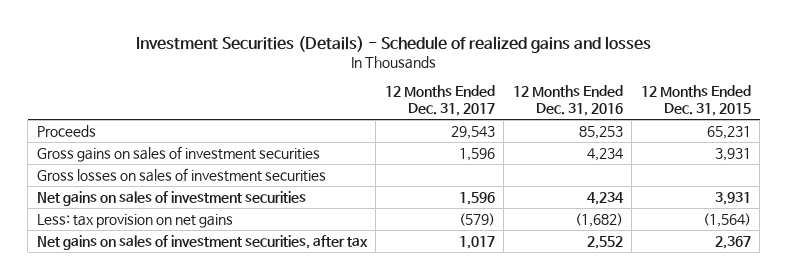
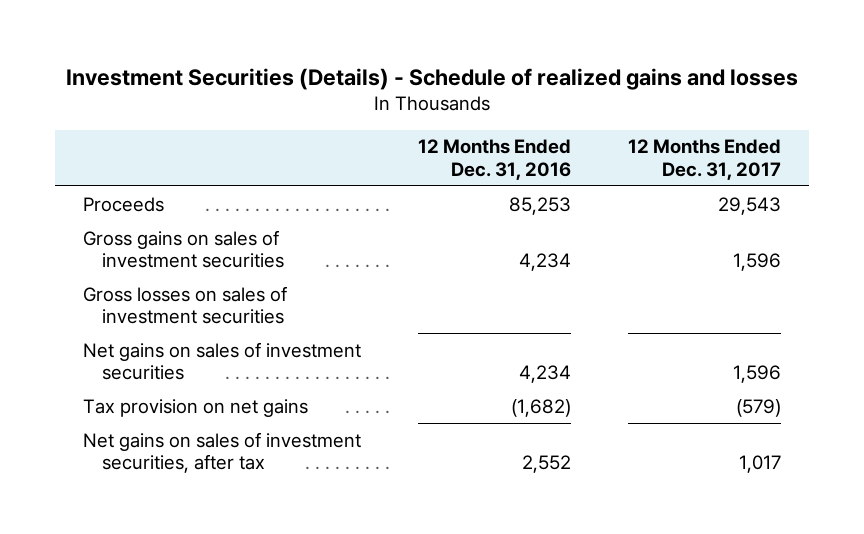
[640,85,751,116] 12 Months Ended Dec. 31, 2015 -> none
[36,213,233,228] Less: tax provision on net gains -> [83,398,309,417] Tax provision on net gains

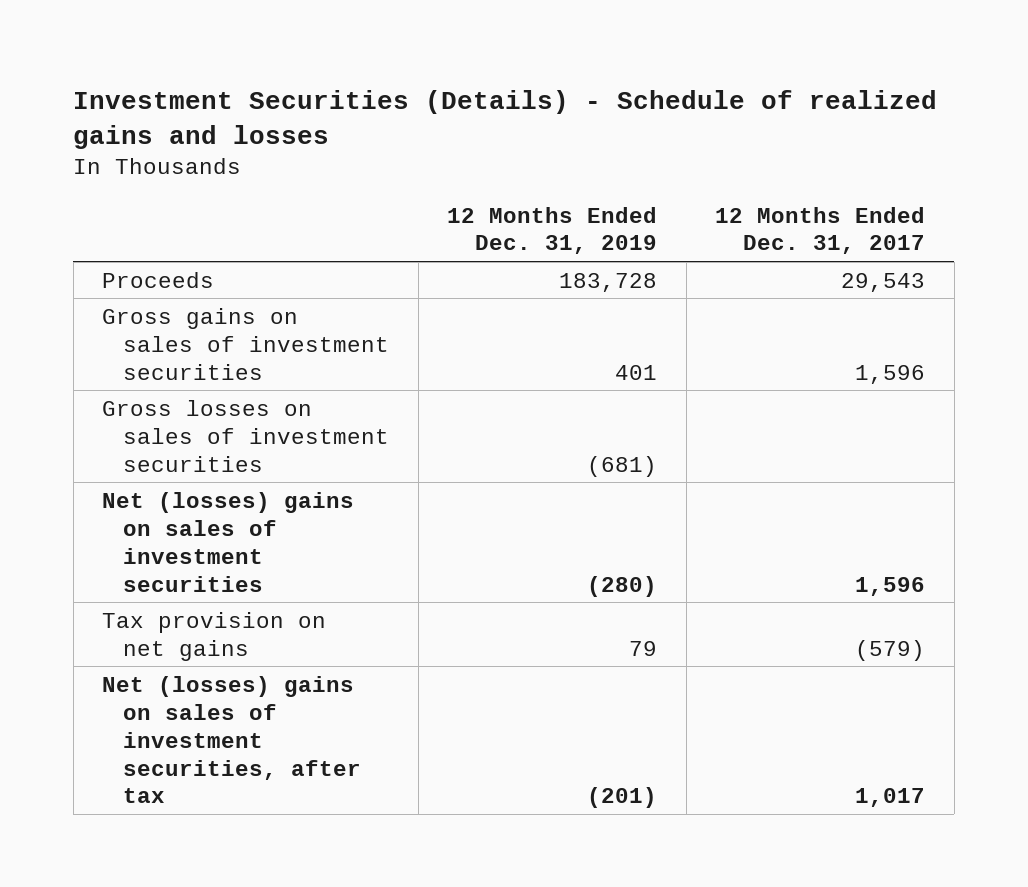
[417,139,571,180] 12 Months Ended Dec. 31, 2016 -> none
none -> [447,206,658,255] 12 Months Ended Dec. 31, 2019
[83,341,362,381] Net gains on sales of investment securities -> [102,491,355,592] Net (losses) gains on sales of investment securities
[83,431,362,474] Net gains on sales of investment securities, after tax -> [102,675,362,804] Net (losses) gains on sales of investment securities, after tax

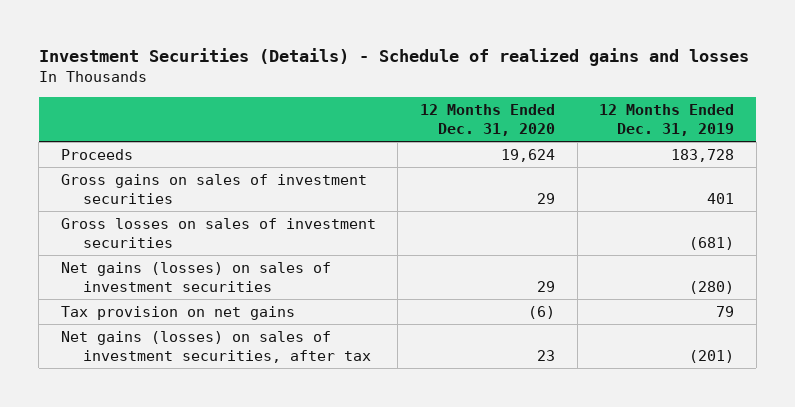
[715,206,926,255] 12 Months Ended Dec. 31, 2017 -> none
none -> [420,104,556,137] 12 Months Ended Dec. 31, 2020
[102,491,355,592] Net (losses) gains on sales of investment securities -> [60,261,331,293] Net gains (losses) on sales of investment securities
[102,675,362,804] Net (losses) gains on sales of investment securities, after tax -> [60,330,371,364] Net gains (losses) on sales of investment securities, after tax

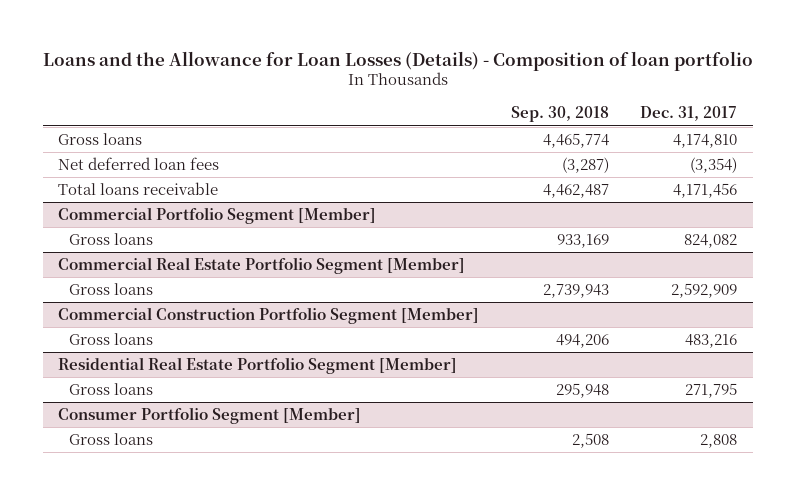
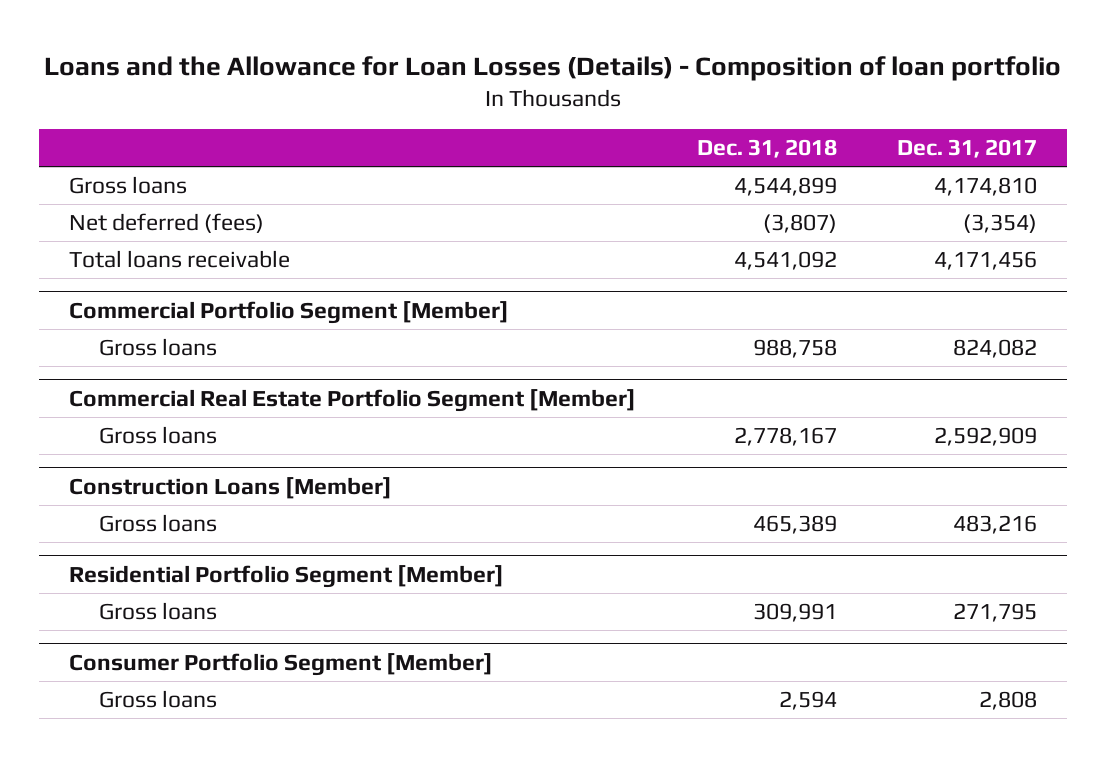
[510,106,609,123] Sep. 30, 2018 -> none
none -> [696,138,837,158] Dec. 31, 2018
[58,157,220,171] Net deferred loan fees -> [69,213,265,234] Net deferred (fees)
[58,307,480,325] Commercial Construction Portfolio Segment [Member] -> [69,477,393,500] Construction Loans [Member]
[58,357,458,375] Residential Real Estate Portfolio Segment [Member] -> [69,565,505,589] Residential Portfolio Segment [Member]

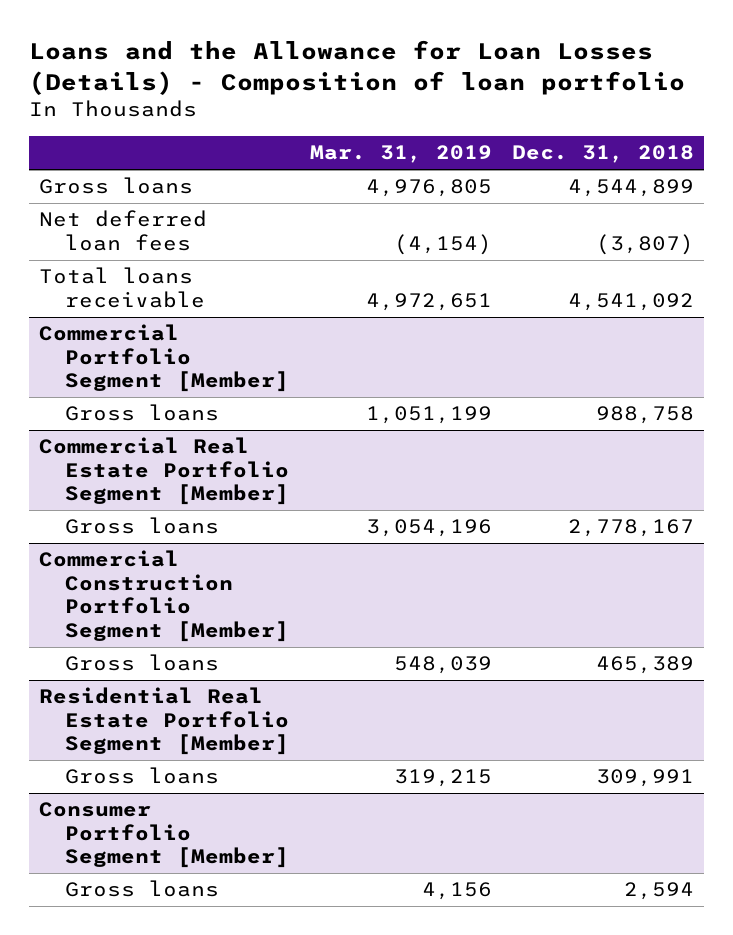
[896,138,1037,158] Dec. 31, 2017 -> none
none -> [309,145,492,164] Mar. 31, 2019
[69,213,265,234] Net deferred (fees) -> [38,210,207,251] Net deferred loan fees
[69,477,393,500] Construction Loans [Member] -> [38,550,290,642] Commercial Construction Portfolio Segment [Member]
[69,565,505,589] Residential Portfolio Segment [Member] -> [38,687,290,756] Residential Real Estate Portfolio Segment [Member]

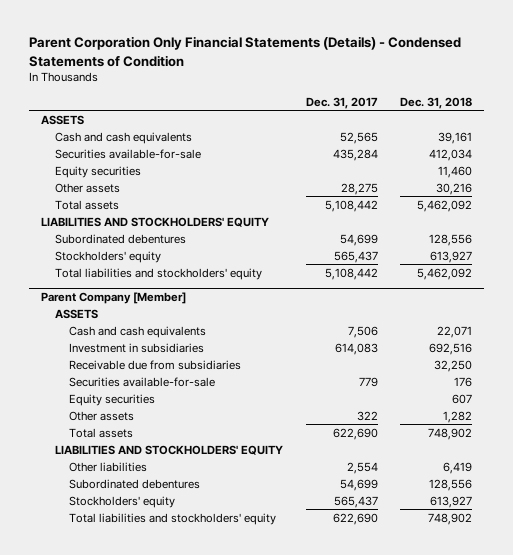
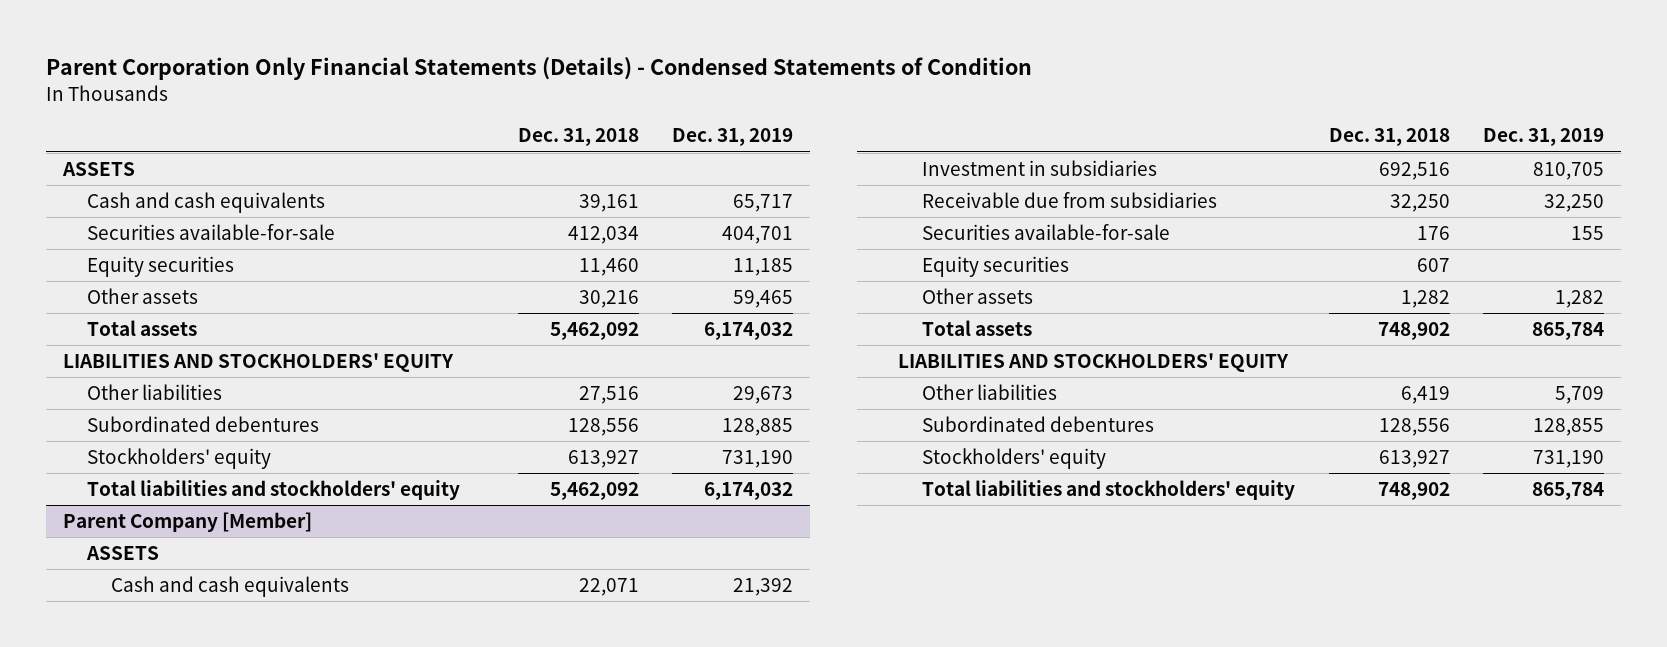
[305,96,378,109] Dec. 31, 2017 -> none
none -> [672,128,794,147] Dec. 31, 2019
none -> [87,384,223,401] Other liabilities

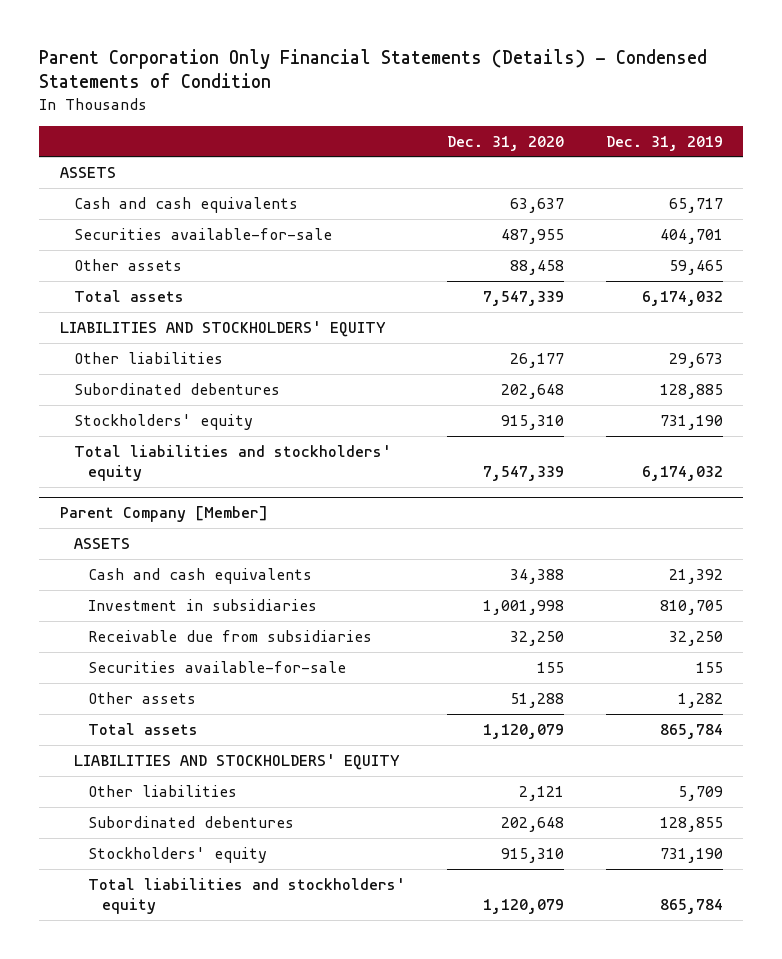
[517,128,639,147] Dec. 31, 2018 -> none
none -> [446,135,564,151] Dec. 31, 2020
[87,256,235,278] Equity securities -> none
[922,256,1070,278] Equity securities -> none

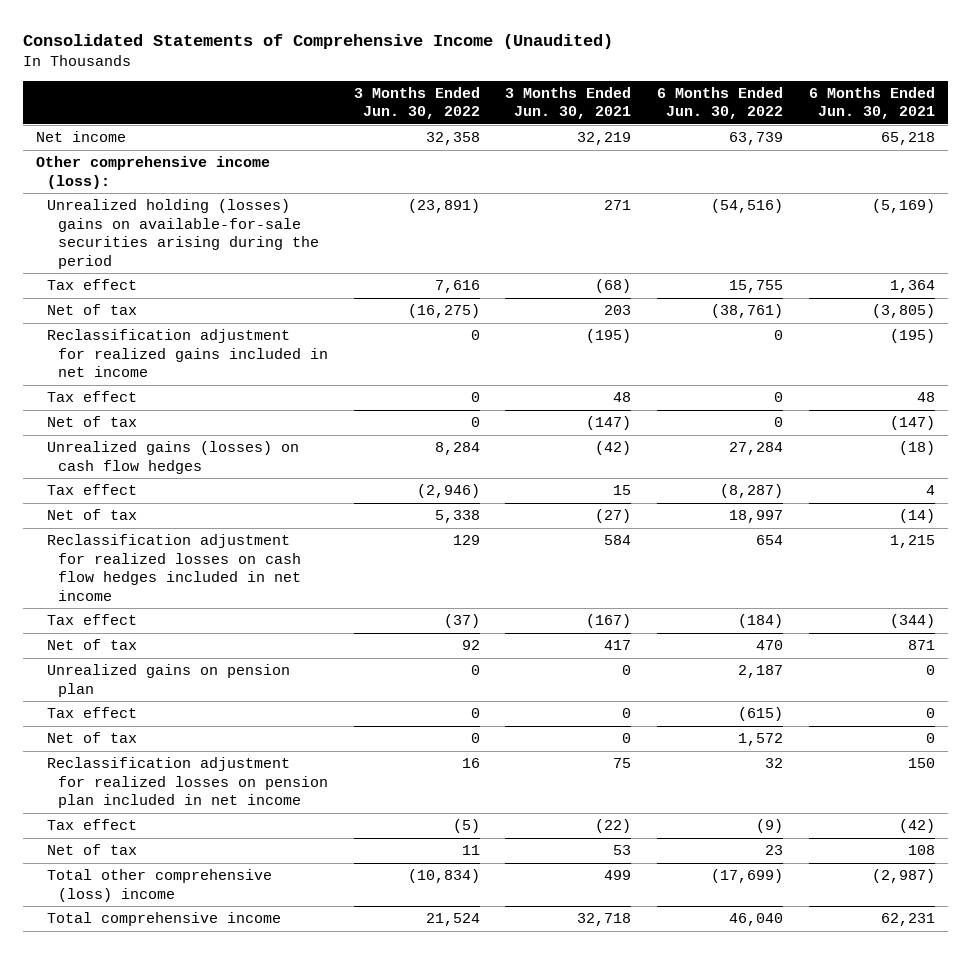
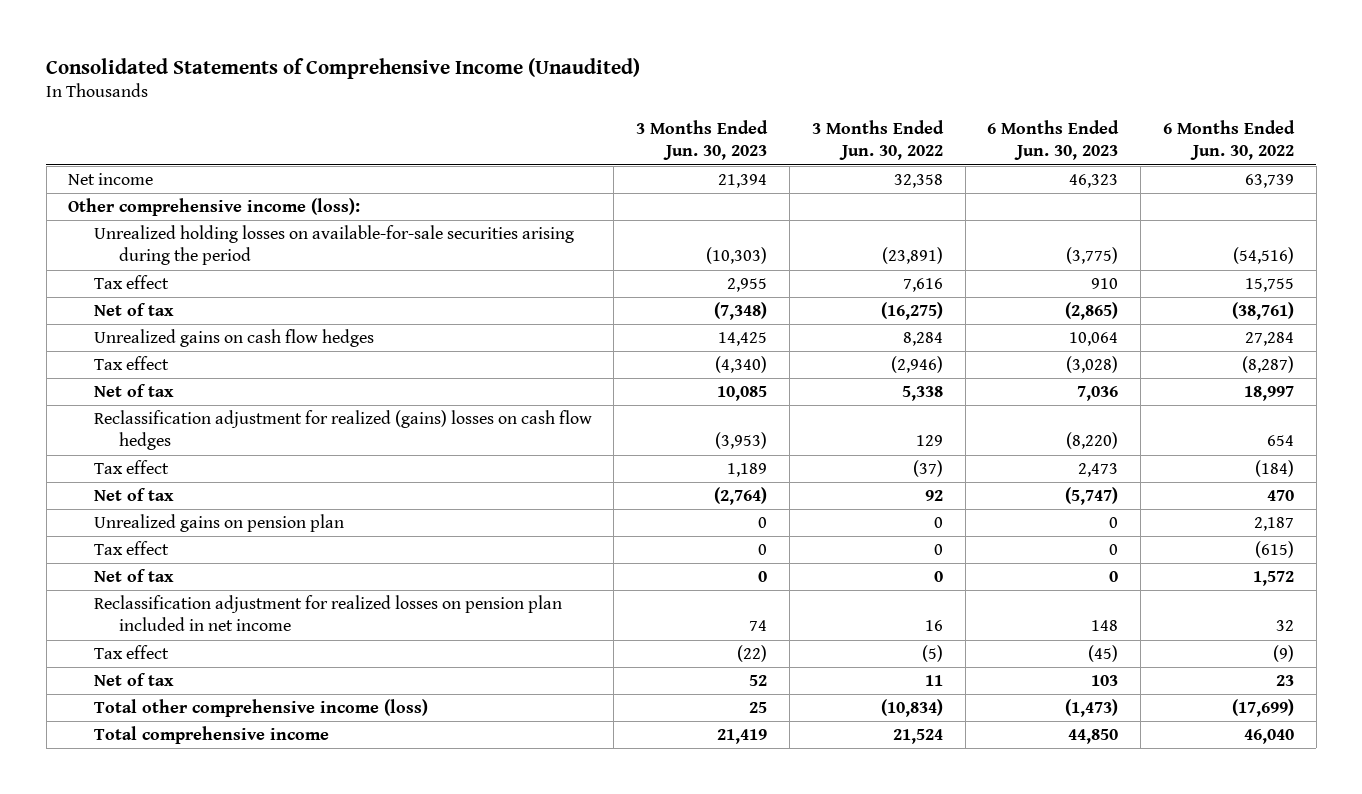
[505,86,632,120] 3 Months Ended Jun. 30, 2021 -> none
[809,86,936,120] 6 Months Ended Jun. 30, 2021 -> none
none -> [636,120,769,161] 3 Months Ended Jun. 30, 2023
none -> [987,120,1120,161] 6 Months Ended Jun. 30, 2023
[46,199,319,269] Unrealized holding (losses) gains on available-for-sale securities arising during the period -> [93,225,574,266] Unrealized holding losses on available-for-sale securities arising during the period
[46,329,328,378] Reclassification adjustment for realized gains included in net income -> none
[46,391,137,403] Tax effect -> none
[46,416,137,428] Net of tax -> none
[46,441,299,474] Unrealized gains (losses) on cash flow hedges -> [93,329,374,348] Unrealized gains on cash flow hedges
[46,534,301,601] Reclassification adjustment for realized losses on cash flow hedges included in net income -> [93,410,592,451] Reclassification adjustment for realized (gains) losses on cash flow hedges
[46,869,272,902] Total other comprehensive (loss) income -> [93,699,428,718] Total other comprehensive income (loss)

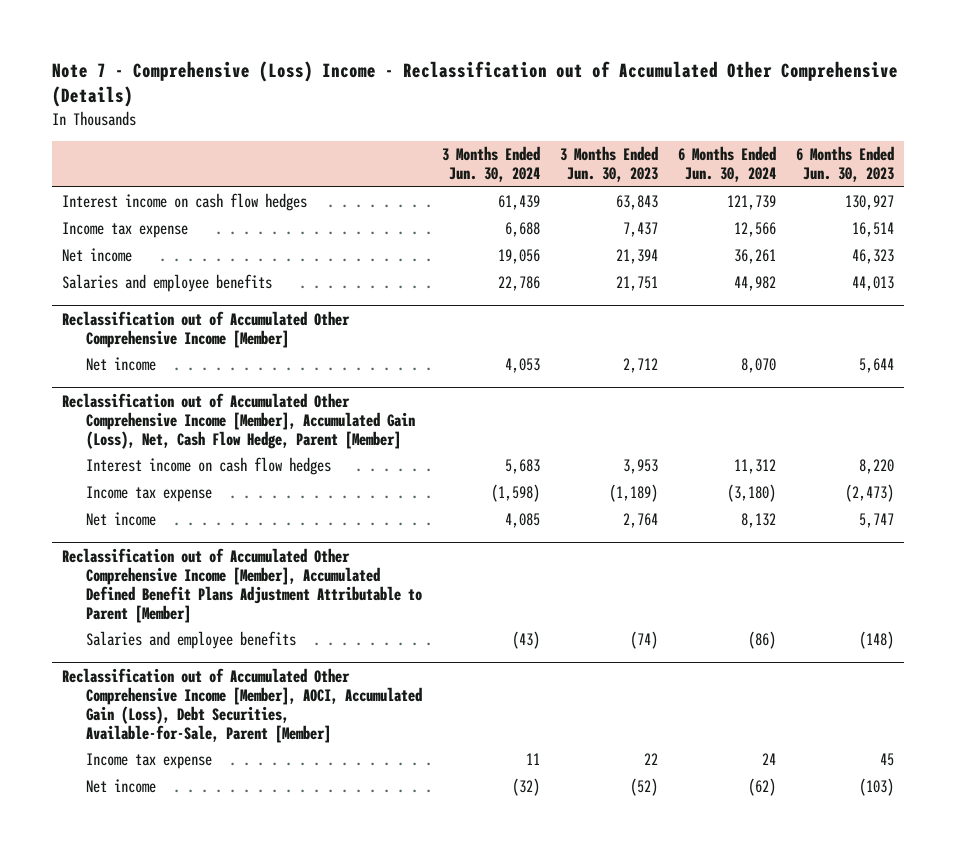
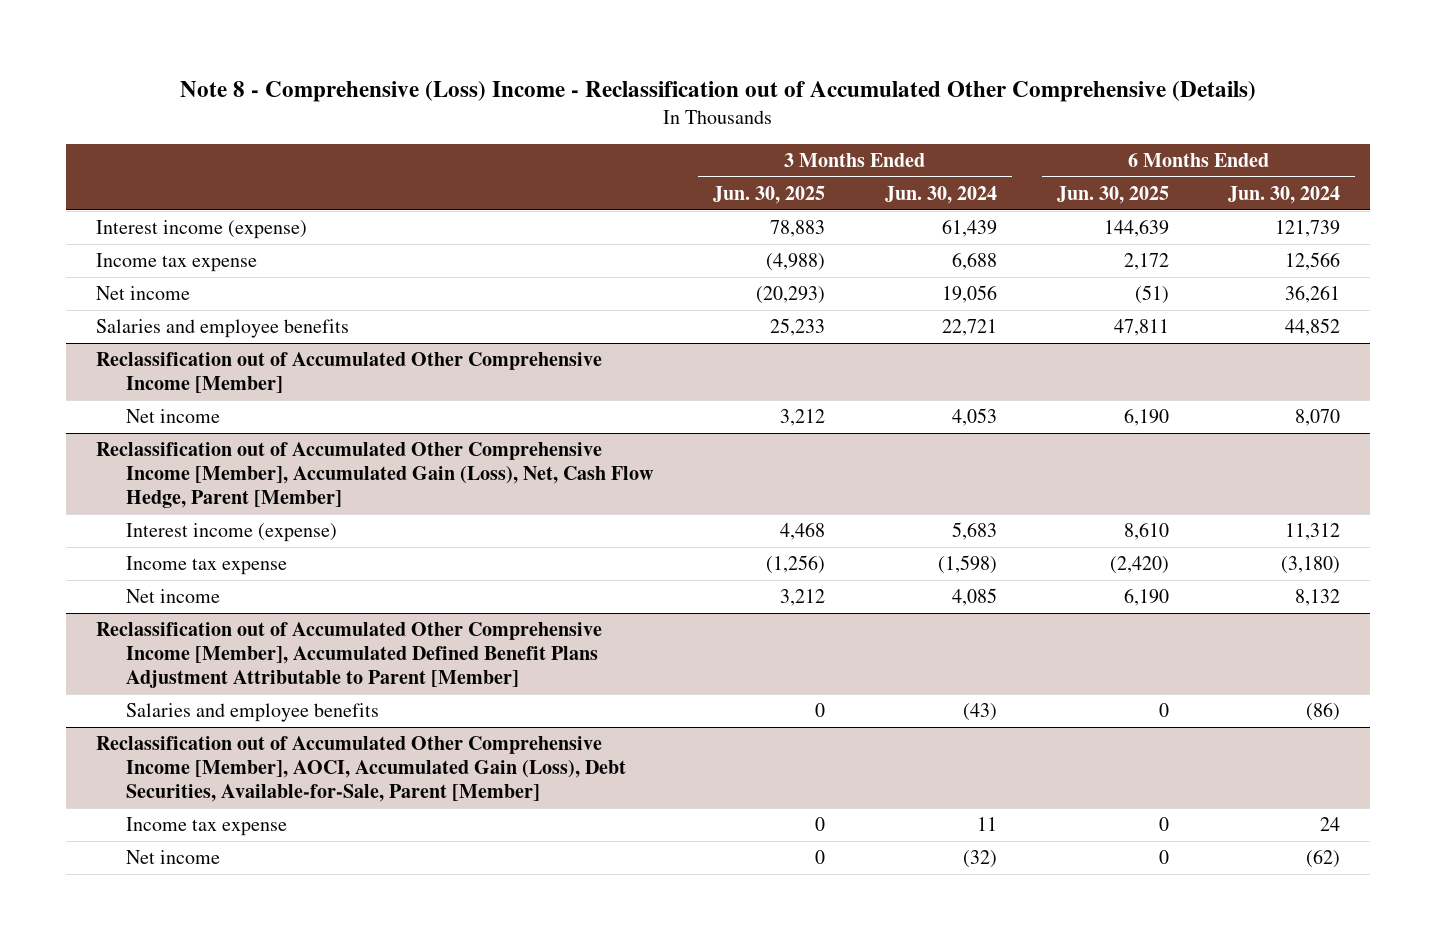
[51,61,898,108] Note 7 - Comprehensive (Loss) Income - Reclassification out of Accumulated Other Comprehensive (Details) -> [179,80,1256,102] Note 8 - Comprehensive (Loss) Income - Reclassification out of Accumulated Other Comprehensive (Details)
[559,146,658,183] 3 Months Ended Jun. 30, 2023 -> none
[795,146,894,183] 6 Months Ended Jun. 30, 2023 -> none
none -> [712,185,825,204] Jun. 30, 2025
none -> [1056,185,1169,204] Jun. 30, 2025
[61,193,307,212] Interest income on cash flow hedges -> [95,220,307,240] Interest income (expense)
[497,276,540,292] 22,786 -> [941,319,997,337] 22,721
[733,276,776,292] 44,982 -> [1285,318,1341,337] 44,852
[85,457,331,476] Interest income on cash flow hedges -> [126,523,338,543] Interest income (expense)

